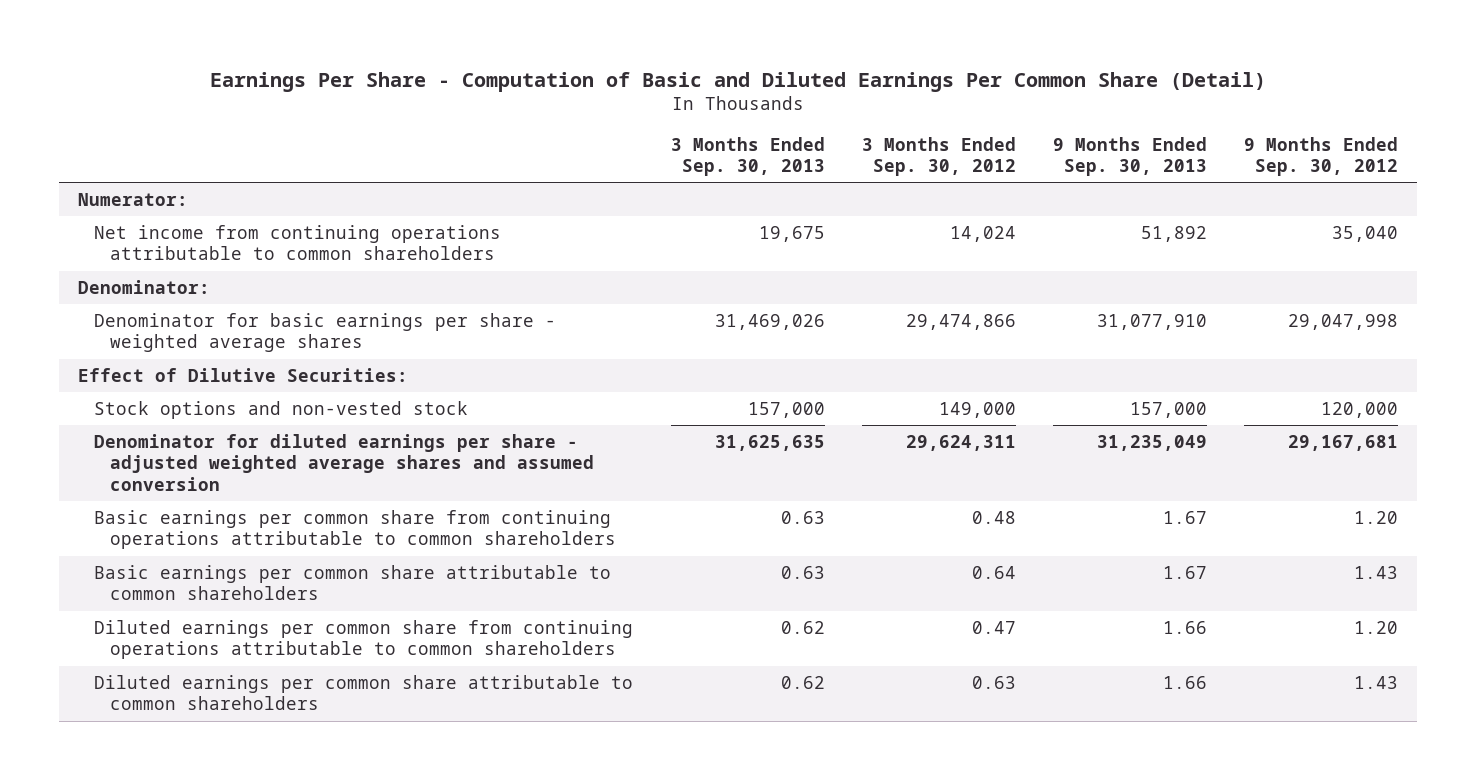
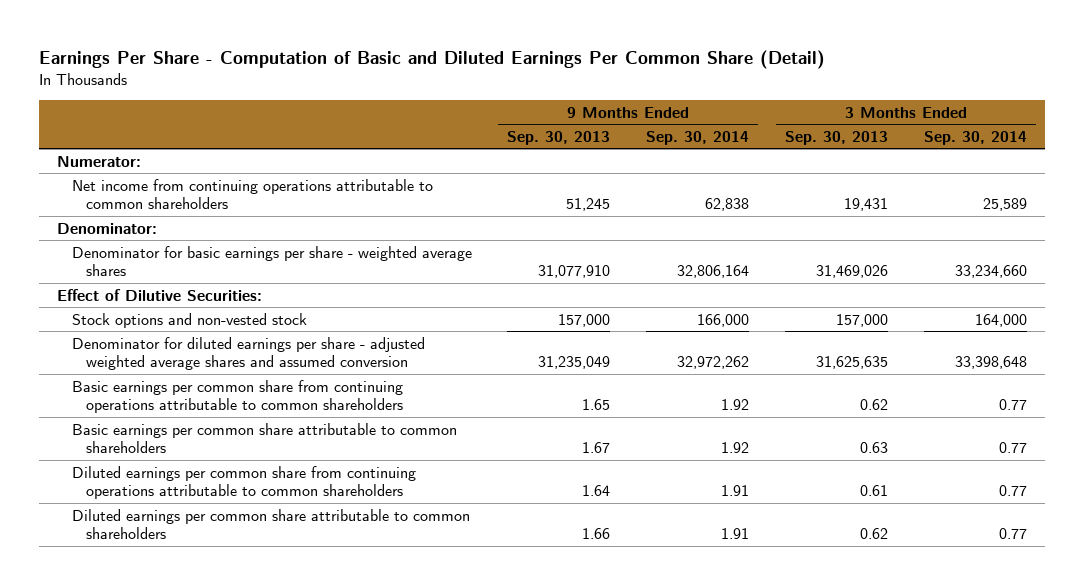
[861,136,1016,176] 3 Months Ended Sep. 30, 2012 -> none
[1244,136,1399,176] 9 Months Ended Sep. 30, 2012 -> none
none -> [646,130,750,145] Sep. 30, 2014
none -> [924,130,1028,145] Sep. 30, 2014
[758,225,825,242] 19,675 -> [844,198,889,212] 19,431
[1141,225,1208,242] 51,892 -> [566,198,611,212] 51,245
[780,510,825,524] 0.63 -> [860,399,889,411] 0.62
[1163,510,1208,524] 1.67 -> [582,399,611,411] 1.65
[780,620,825,634] 0.62 -> [860,485,889,497] 0.61
[1163,620,1208,634] 1.66 -> [582,485,611,497] 1.64

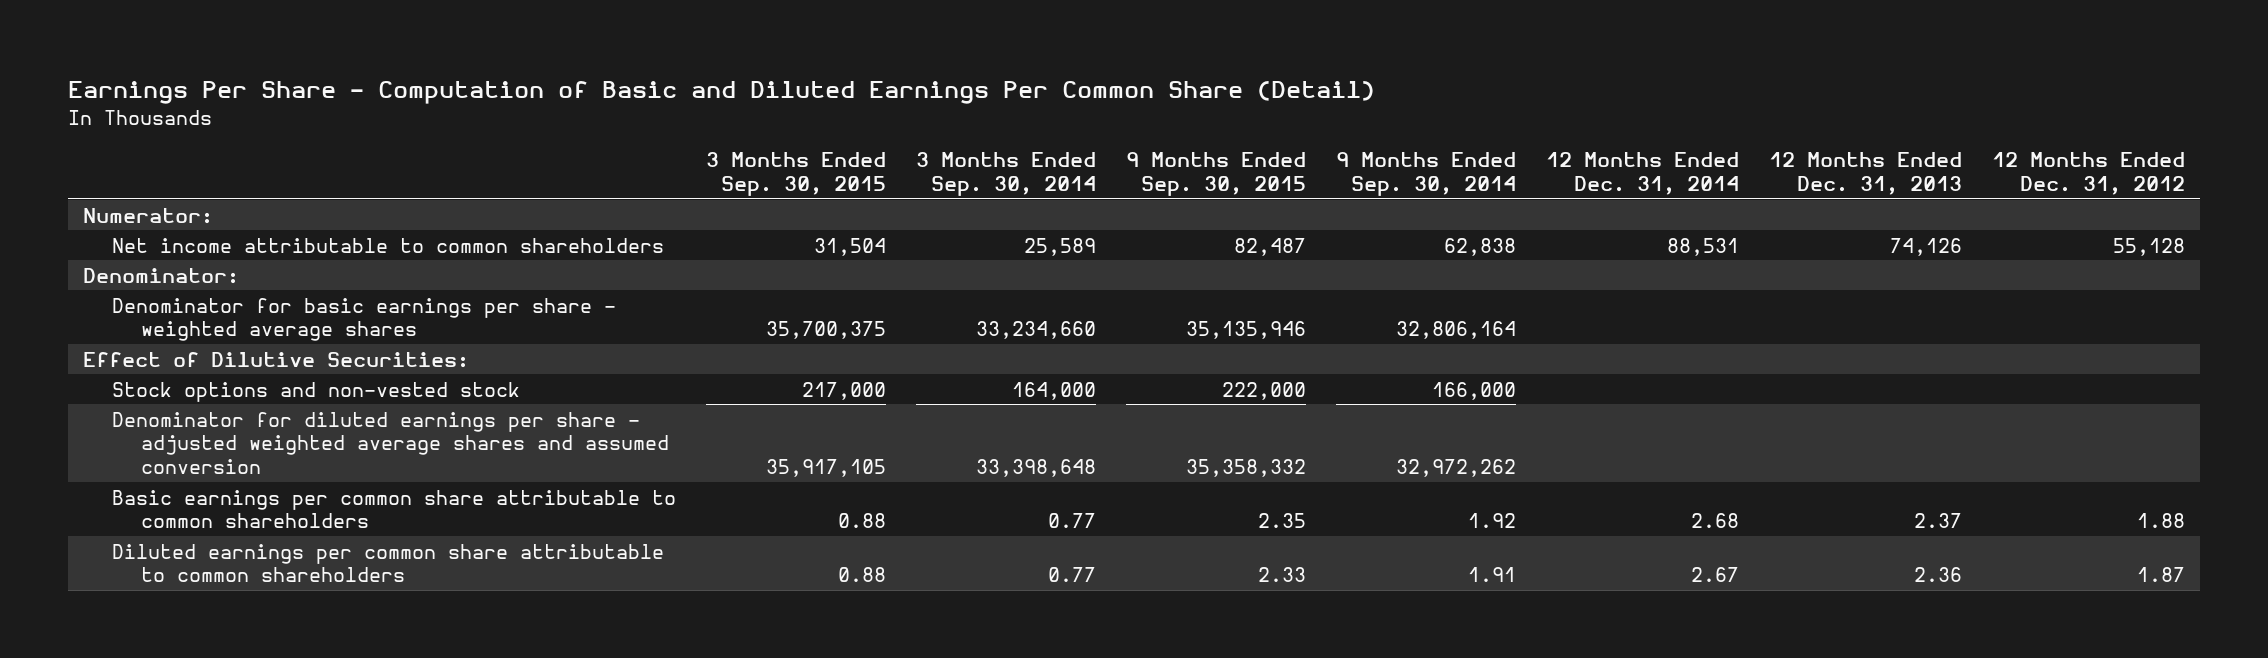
[507,130,611,145] Sep. 30, 2013 -> none
[785,130,889,145] Sep. 30, 2013 -> none
none -> [705,152,886,196] 3 Months Ended Sep. 30, 2015
none -> [1125,152,1306,196] 9 Months Ended Sep. 30, 2015
none -> [1546,152,1740,195] 12 Months Ended Dec. 31, 2014
none -> [1769,152,1963,195] 12 Months Ended Dec. 31, 2013
none -> [1992,152,2186,195] 12 Months Ended Dec. 31, 2012
[71,178,433,210] Net income from continuing operations attributable to common shareholders -> [111,237,664,253] Net income attributable to common shareholders
[71,379,403,414] Basic earnings per common share from continuing operations attributable to common shareholders -> none
[71,465,416,500] Diluted earnings per common share from continuing operations attributable to common shareholders -> none

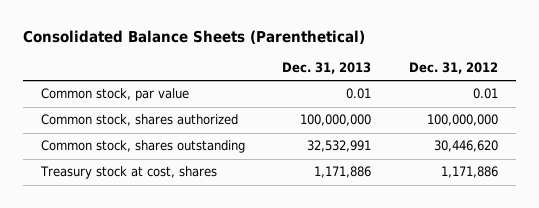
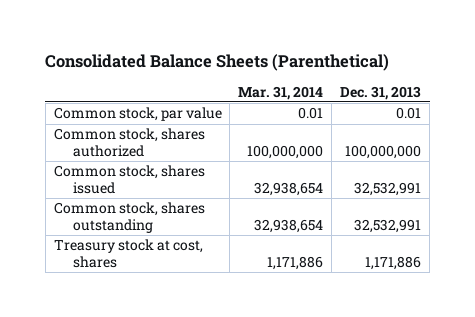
[408,62,498,75] Dec. 31, 2012 -> none
none -> [238,85,324,100] Mar. 31, 2014
none -> [53,165,205,194] Common stock, shares issued

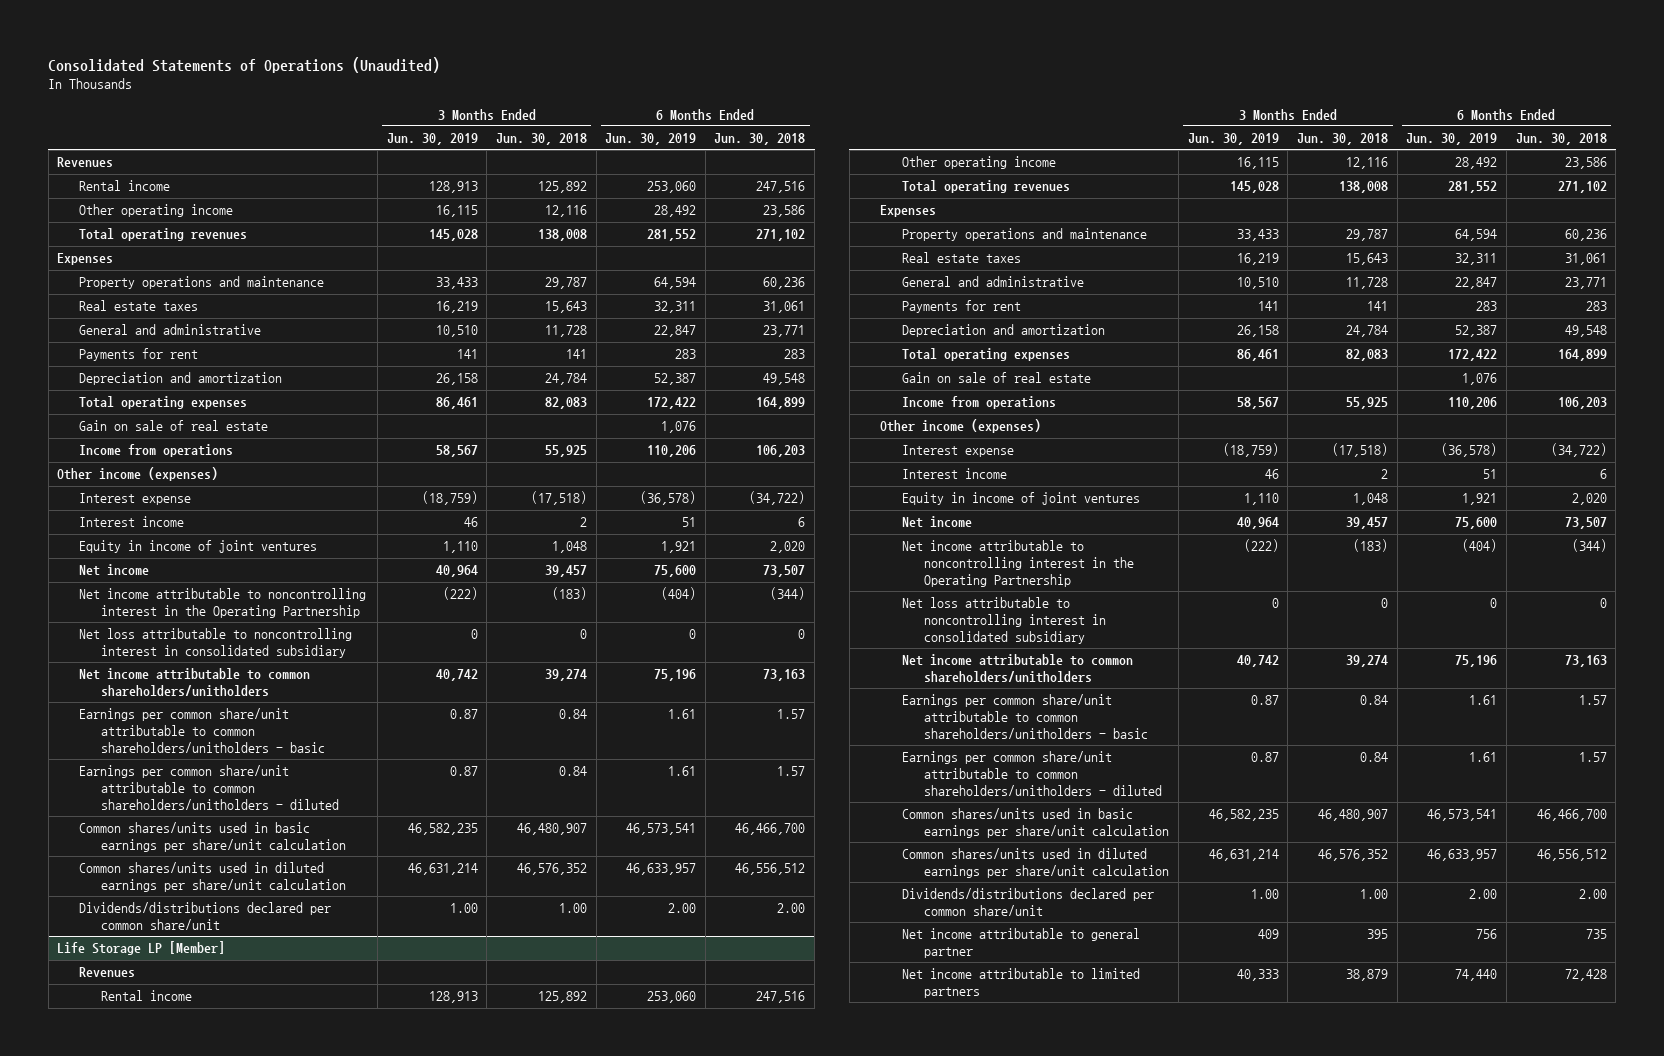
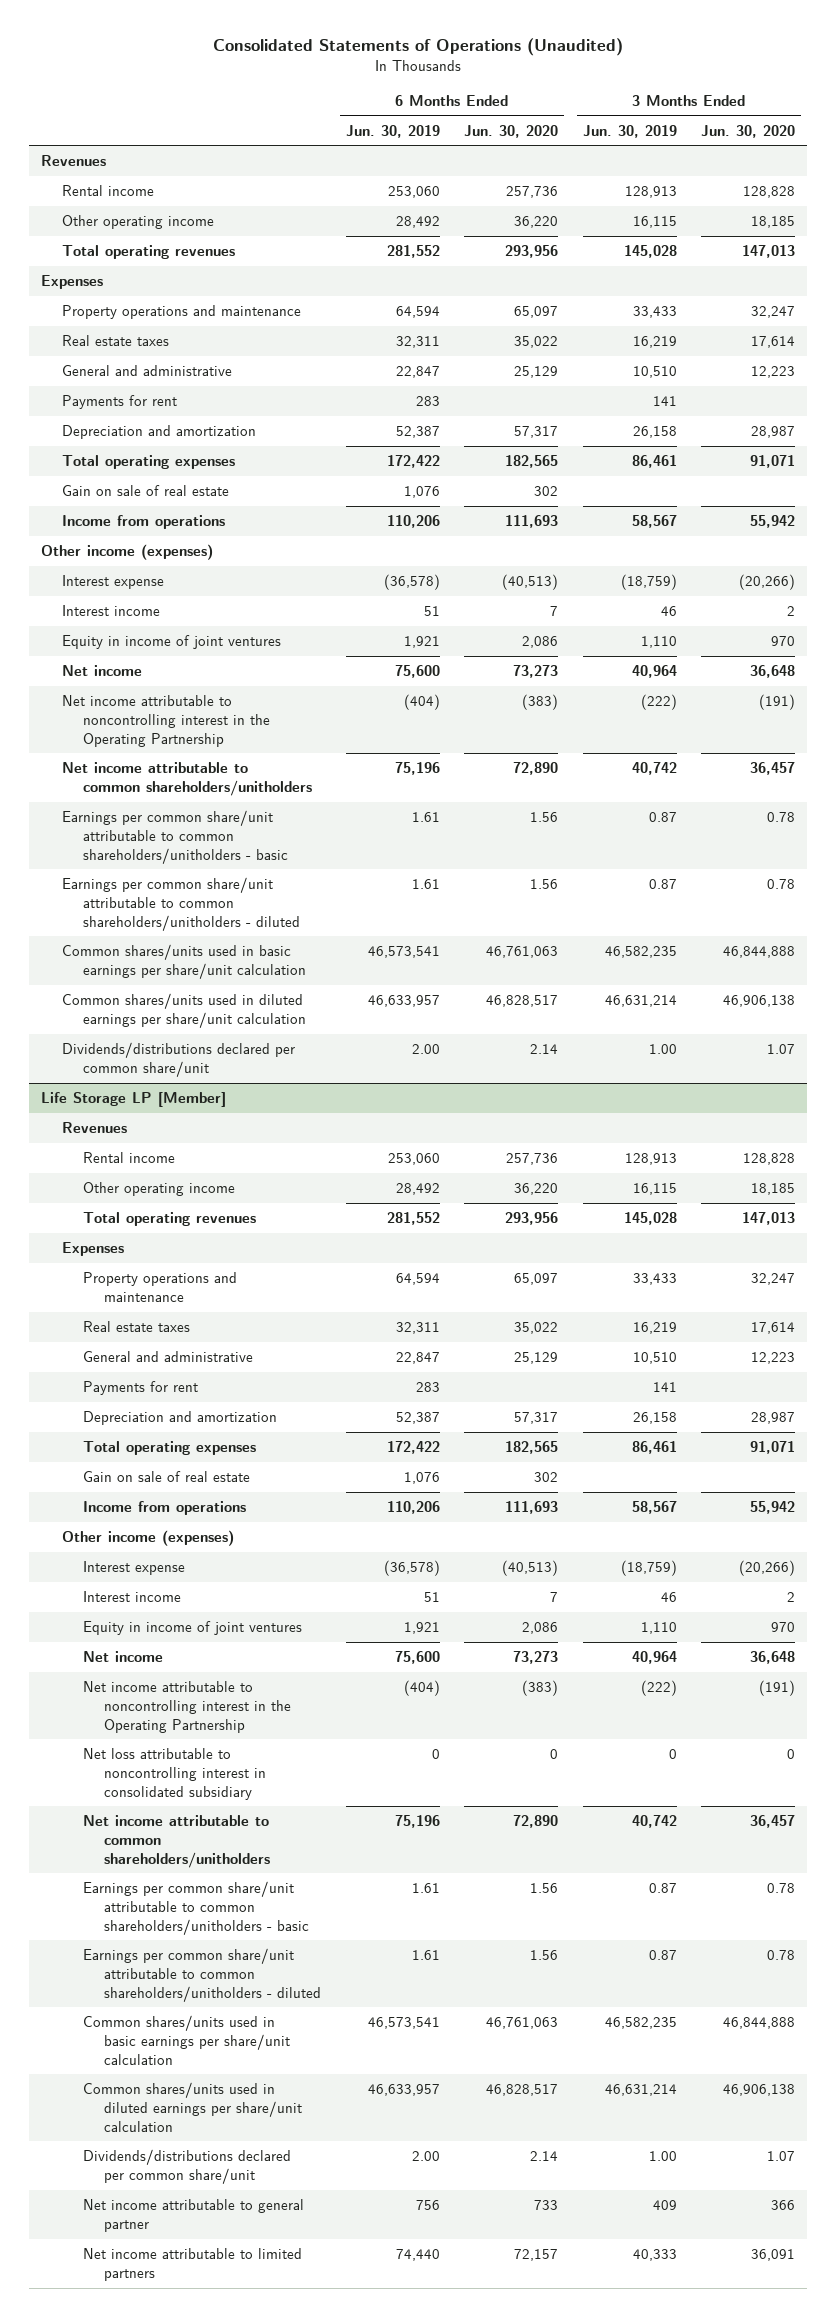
[495,133,587,146] Jun. 30, 2018 -> none
[714,133,806,146] Jun. 30, 2018 -> none
none -> [464,124,559,138] Jun. 30, 2020
none -> [701,124,796,138] Jun. 30, 2020
[79,628,353,659] Net loss attributable to noncontrolling interest in consolidated subsidiary -> none

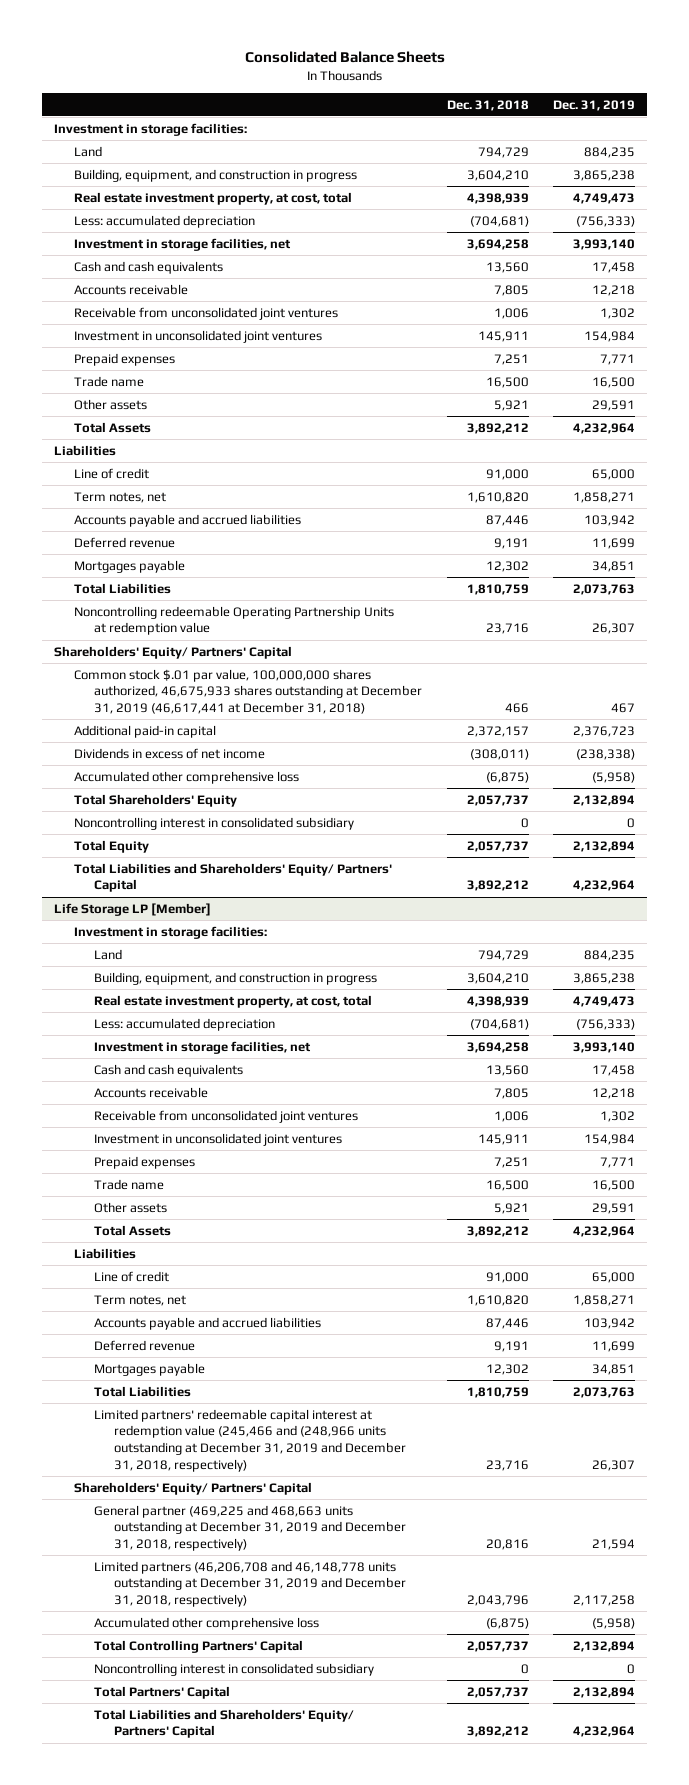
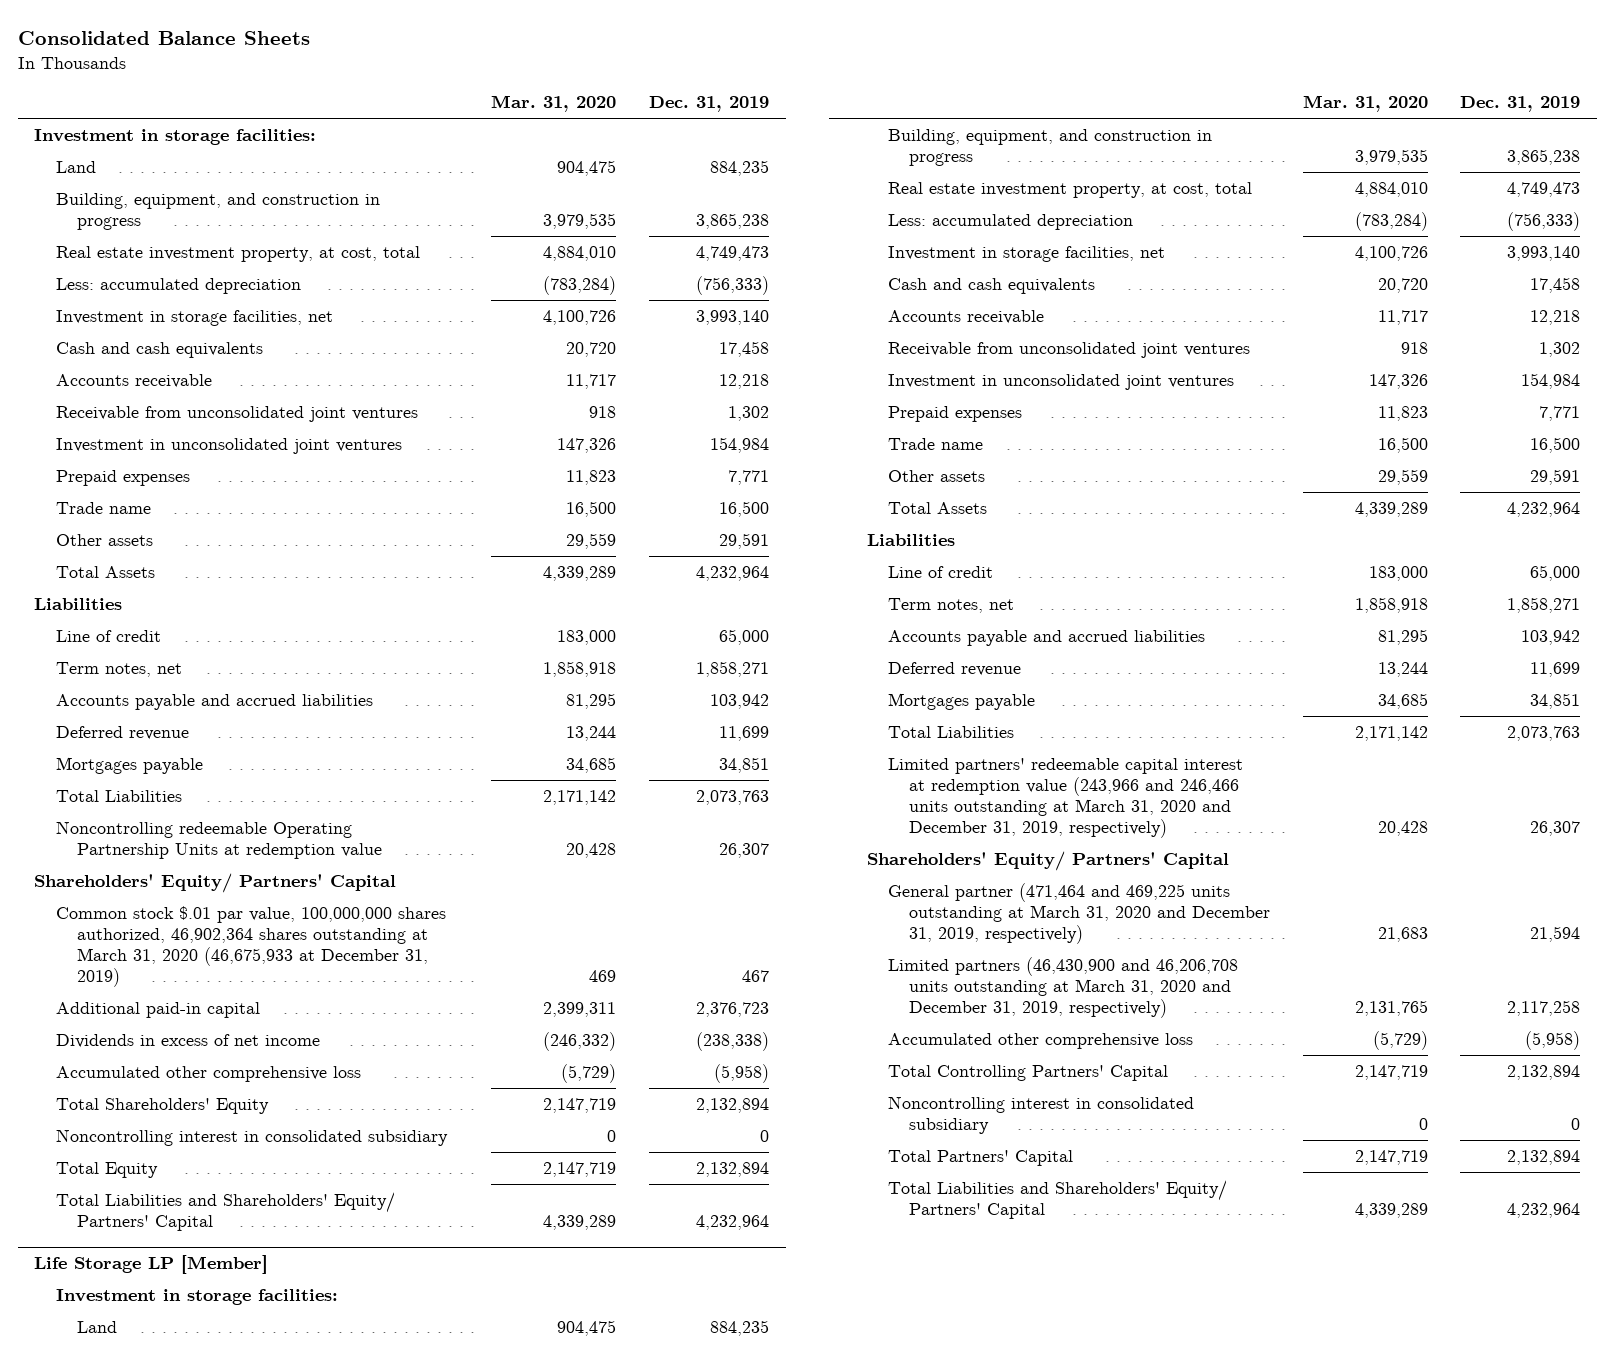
[446,99,529,111] Dec. 31, 2018 -> none
none -> [491,95,617,113] Mar. 31, 2020
[74,668,423,715] Common stock $.01 par value, 100,000,000 shares authorized, 46,675,933 shares outstanding at December 31, 2019 (46,617,441 at December 31, 2018) -> [55,905,446,987] Common stock $.01 par value, 100,000,000 shares authorized, 46,902,364 shares outstanding at March 31, 2020 (46,675,933 at December 31, 2019)
[94,1408,407,1472] Limited partners' redeemable capital interest at redemption value (245,466 and (248,966 units outstanding at December 31, 2019 and December 31, 2018, respectively) -> [887,757,1243,838] Limited partners' redeemable capital interest at redemption value (243,966 and 246,466 units outstanding at March 31, 2020 and December 31, 2019, respectively)
[94,1504,407,1552] General partner (469,225 and 468,663 units outstanding at December 31, 2019 and December 31, 2018, respectively) -> [887,882,1270,944] General partner (471,464 and 469,225 units outstanding at March 31, 2020 and December 31, 2019, respectively)
[94,1560,407,1608] Limited partners (46,206,708 and 46,148,778 units outstanding at December 31, 2019 and December 31, 2018, respectively) -> [887,956,1238,1018] Limited partners (46,430,900 and 46,206,708 units outstanding at March 31, 2020 and December 31, 2019, respectively)

